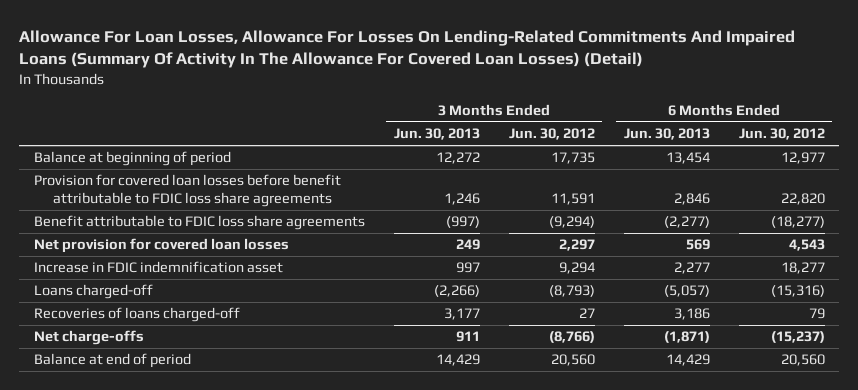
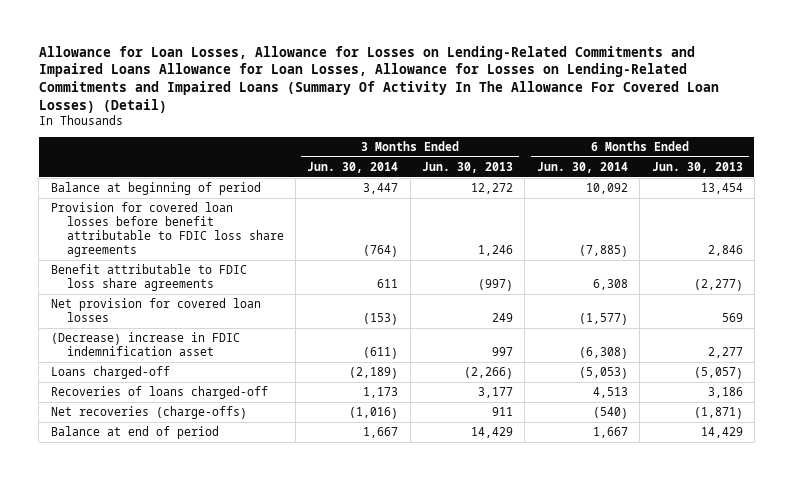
[19,29,796,69] Allowance For Loan Losses, Allowance For Losses On Lending-Related Commitments And Impaired Loans (Summary Of Activity In The Allowance For Covered Loan Losses) (Detail) -> [38,45,719,113] Allowance for Loan Losses, Allowance for Losses on Lending-Related Commitments and Impaired Loans Allowance for Loan Losses, Allowance for Losses on Lending-Related Commitments and Impaired Loans (Summary Of Activity In The Allowance For Covered Loan Losses) (Detail)
[508,128,595,141] Jun. 30, 2012 -> none
[738,128,825,141] Jun. 30, 2012 -> none
none -> [307,161,399,173] Jun. 30, 2014
none -> [536,161,628,173] Jun. 30, 2014
[33,261,283,274] Increase in FDIC indemnification asset -> [50,332,240,356] (Decrease) increase in FDIC indemnification asset
[33,330,144,346] Net charge-offs -> [50,406,247,420] Net recoveries (charge-offs)

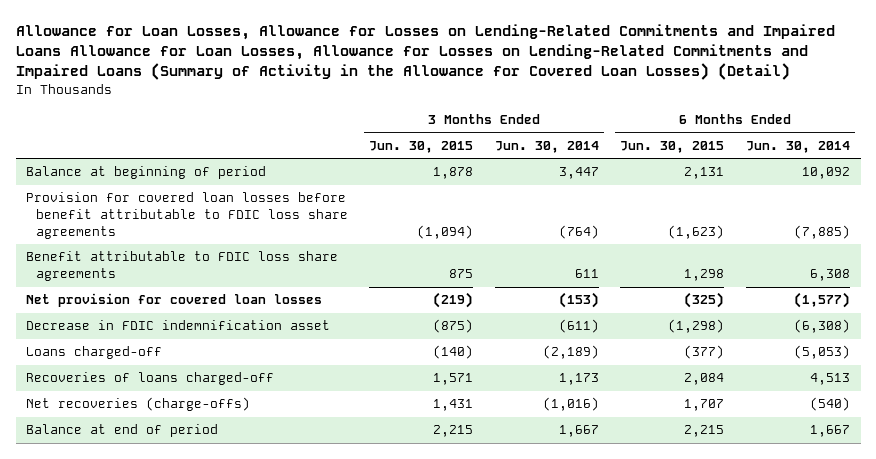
[38,45,719,113] Allowance for Loan Losses, Allowance for Losses on Lending-Related Commitments and Impaired Loans Allowance for Loan Losses, Allowance for Losses on Lending-Related Commitments and Impaired Loans (Summary Of Activity In The Allowance For Covered Loan Losses) (Detail) -> [15,23,835,81] Allowance for Loan Losses, Allowance for Losses on Lending-Related Commitments and Impaired Loans Allowance for Loan Losses, Allowance for Losses on Lending-Related Commitments and Impaired Loans (Summary of Activity in the Allowance for Covered Loan Losses) (Detail)
[422,161,514,173] Jun. 30, 2013 -> none
[651,161,743,173] Jun. 30, 2013 -> none
none -> [369,141,474,154] Jun. 30, 2015
none -> [620,141,725,154] Jun. 30, 2015
[50,332,240,356] (Decrease) increase in FDIC indemnification asset -> [26,320,331,331] Decrease in FDIC indemnification asset

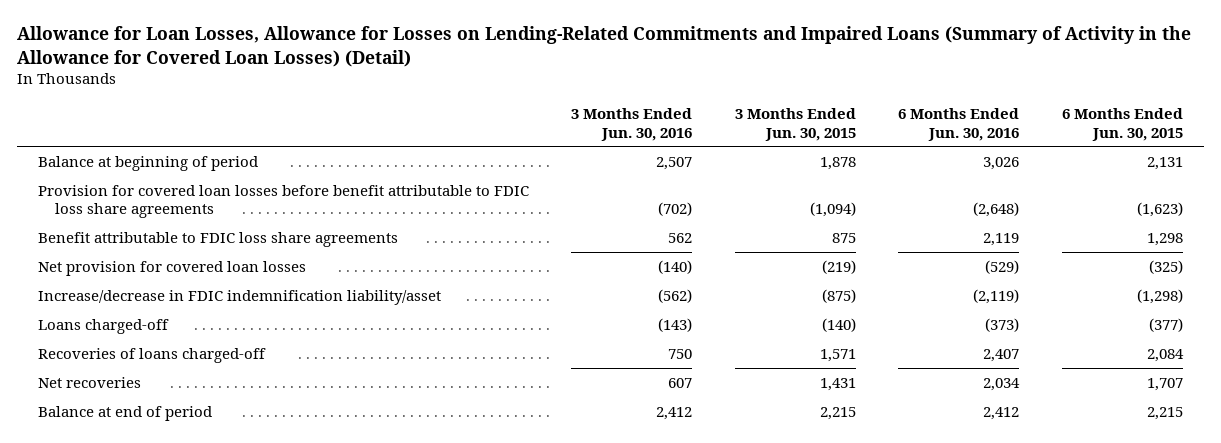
[15,23,835,81] Allowance for Loan Losses, Allowance for Losses on Lending-Related Commitments and Impaired Loans Allowance for Loan Losses, Allowance for Losses on Lending-Related Commitments and Impaired Loans (Summary of Activity in the Allowance for Covered Loan Losses) (Detail) -> [16,26,1191,67] Allowance for Loan Losses, Allowance for Losses on Lending-Related Commitments and Impaired Loans (Summary of Activity in the Allowance for Covered Loan Losses) (Detail)
[494,141,599,154] Jun. 30, 2014 -> none
[745,141,850,154] Jun. 30, 2014 -> none
none -> [571,108,693,141] 3 Months Ended Jun. 30, 2016
none -> [898,108,1020,141] 6 Months Ended Jun. 30, 2016
[26,320,331,331] Decrease in FDIC indemnification asset -> [38,289,442,305] Increase/decrease in FDIC indemnification liability/asset
[26,397,251,412] Net recoveries (charge-offs) -> [38,376,142,388] Net recoveries

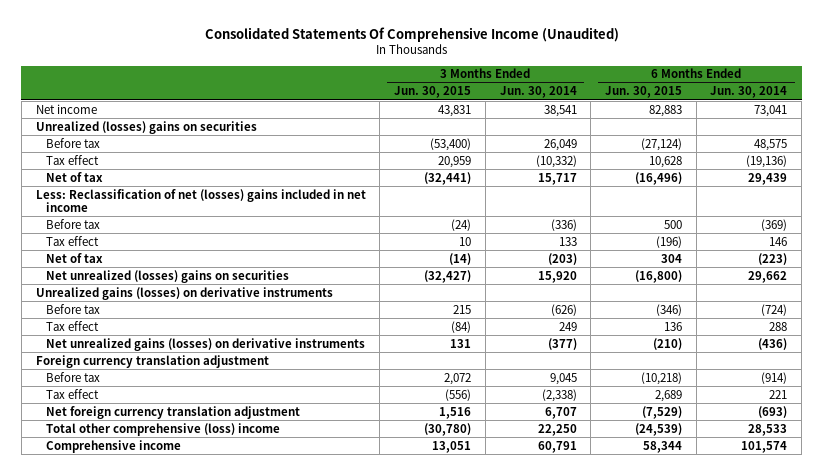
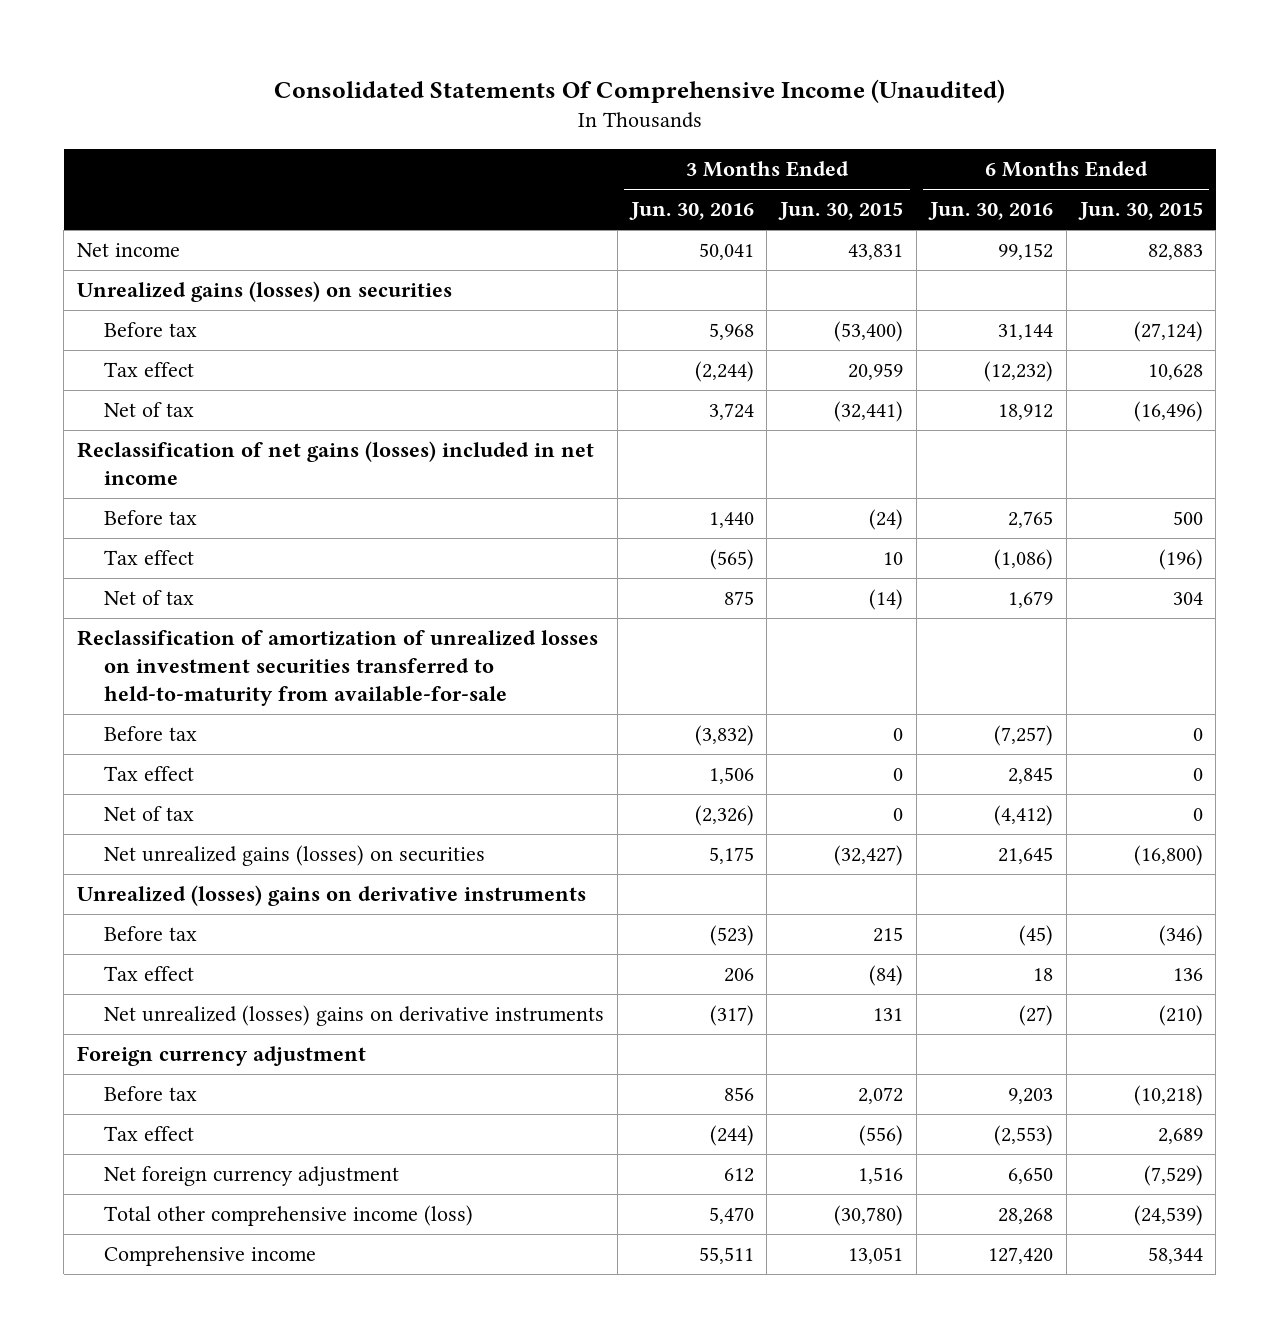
[499,86,577,99] Jun. 30, 2014 -> none
[710,86,788,99] Jun. 30, 2014 -> none
none -> [628,202,754,221] Jun. 30, 2016
none -> [927,202,1053,221] Jun. 30, 2016
[35,120,257,134] Unrealized (losses) gains on securities -> [77,281,453,303] Unrealized gains (losses) on securities
[35,188,366,213] Less: Reclassification of net (losses) gains included in net income -> [77,441,595,486] Reclassification of net gains (losses) included in net income
none -> [77,630,599,706] Reclassification of amortization of unrealized losses on investment securities transferred to held-to-maturity from available-for-sale
none -> [103,726,197,742] Before tax
none -> [103,766,194,782] Tax effect
none -> [103,806,194,822] Net of tax
[46,269,290,283] Net unrealized (losses) gains on securities -> [103,845,485,867] Net unrealized gains (losses) on securities
[35,286,333,300] Unrealized gains (losses) on derivative instruments -> [77,885,587,907] Unrealized (losses) gains on derivative instruments
[46,337,366,351] Net unrealized gains (losses) on derivative instruments -> [103,1005,604,1027] Net unrealized (losses) gains on derivative instruments
[35,354,269,368] Foreign currency translation adjustment -> [77,1046,367,1067] Foreign currency adjustment
[46,405,301,419] Net foreign currency translation adjustment -> [103,1166,399,1187] Net foreign currency adjustment
[46,422,281,436] Total other comprehensive (loss) income -> [103,1205,473,1227] Total other comprehensive income (loss)

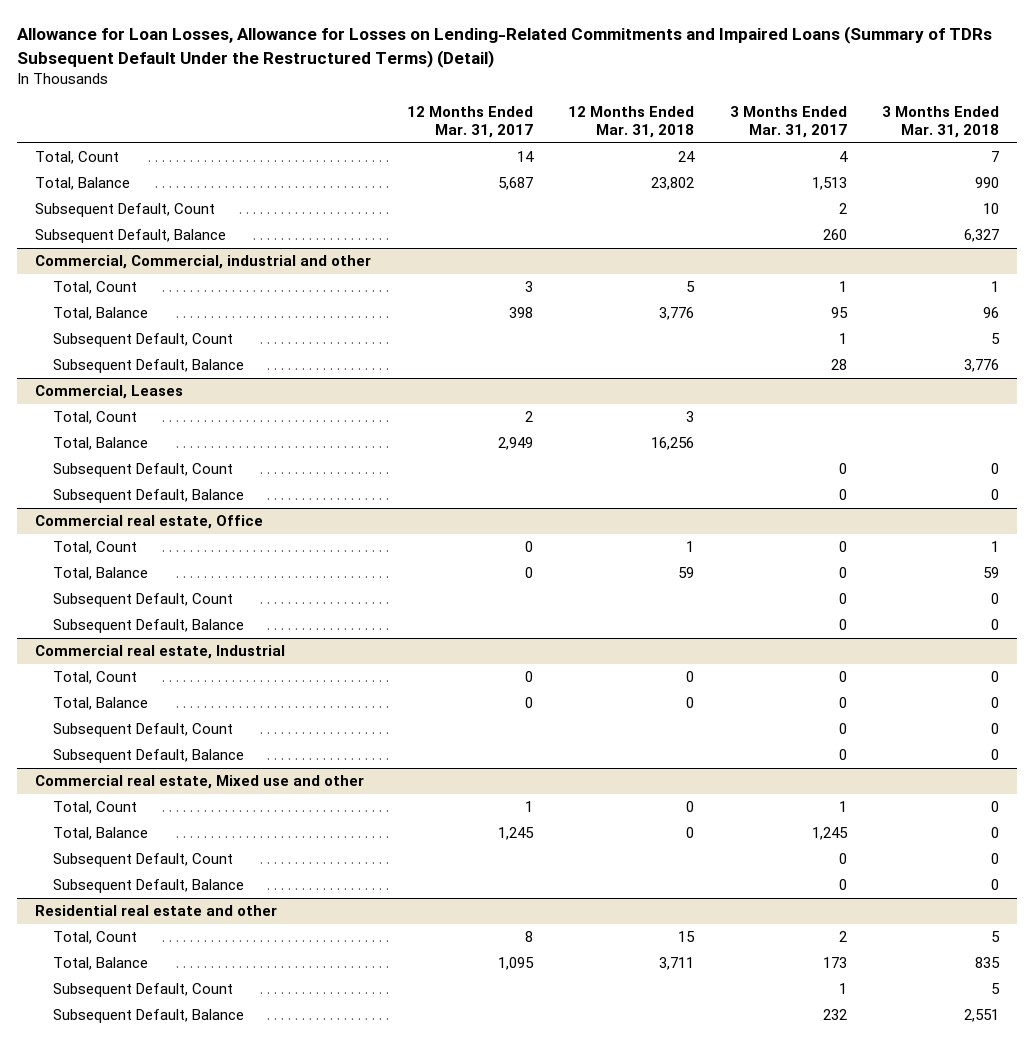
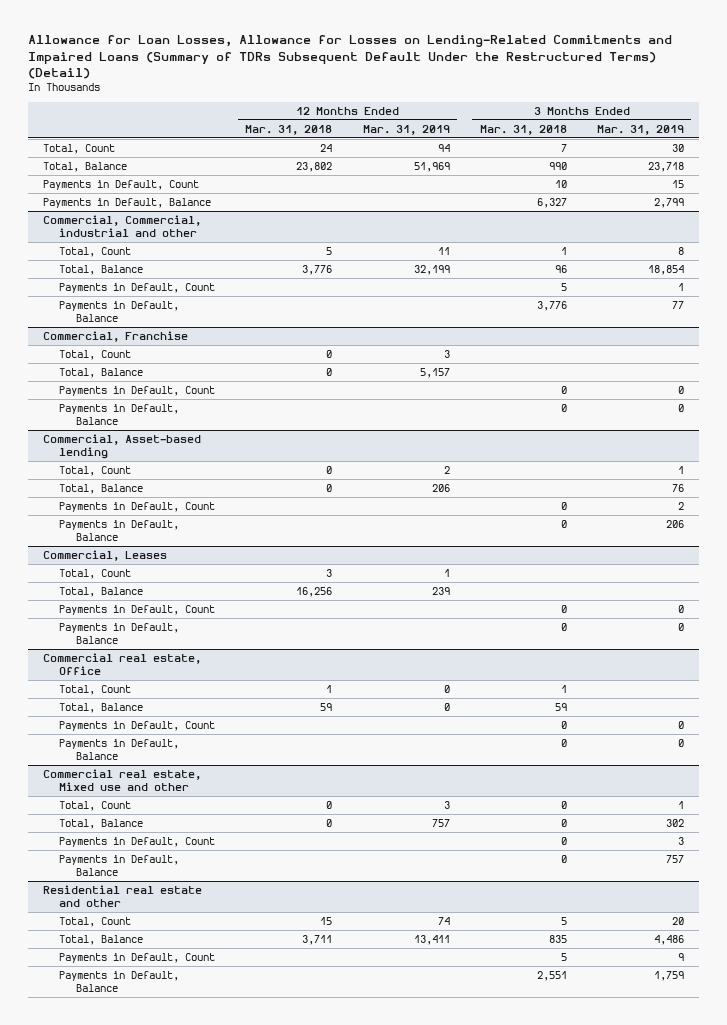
[406,105,533,139] 12 Months Ended Mar. 31, 2017 -> none
[729,105,847,139] 3 Months Ended Mar. 31, 2017 -> none
none -> [362,124,450,135] Mar. 31, 2019
none -> [596,124,684,135] Mar. 31, 2019
[35,203,216,218] Subsequent Default, Count -> [42,179,199,190] Payments in Default, Count
[35,229,227,244] Subsequent Default, Balance -> [42,197,211,208] Payments in Default, Balance
[53,333,234,348] Subsequent Default, Count -> [59,282,216,293] Payments in Default, Count
[53,359,245,374] Subsequent Default, Balance -> [59,300,180,323] Payments in Default, Balance
none -> [42,330,188,342] Commercial, Franchise
none -> [59,349,132,360] Total, Count
none -> [59,367,144,378] Total, Balance
none -> [59,385,216,396] Payments in Default, Count
none -> [59,403,180,426] Payments in Default, Balance
none -> [42,433,201,460] Commercial, Asset-based lending
none -> [59,465,132,476] Total, Count
none -> [59,483,144,494] Total, Balance
none -> [59,501,216,512] Payments in Default, Count
none -> [59,519,180,542] Payments in Default, Balance
[53,463,234,478] Subsequent Default, Count -> [59,604,216,615] Payments in Default, Count
[53,489,245,504] Subsequent Default, Balance -> [59,622,180,645] Payments in Default, Balance
[35,645,286,660] Commercial real estate, Industrial -> none
[53,671,138,685] Total, Count -> none
[53,697,149,711] Total, Balance -> none
[53,723,234,738] Subsequent Default, Count -> none
[53,749,245,764] Subsequent Default, Balance -> none
[53,593,234,608] Subsequent Default, Count -> [59,720,216,731] Payments in Default, Count
[53,619,245,634] Subsequent Default, Balance -> [59,738,180,761] Payments in Default, Balance
[53,853,234,868] Subsequent Default, Count -> [59,836,216,847] Payments in Default, Count
[53,879,245,894] Subsequent Default, Balance -> [59,854,180,877] Payments in Default, Balance
[53,983,234,998] Subsequent Default, Count -> [59,952,216,963] Payments in Default, Count
[53,1009,245,1024] Subsequent Default, Balance -> [59,970,180,993] Payments in Default, Balance

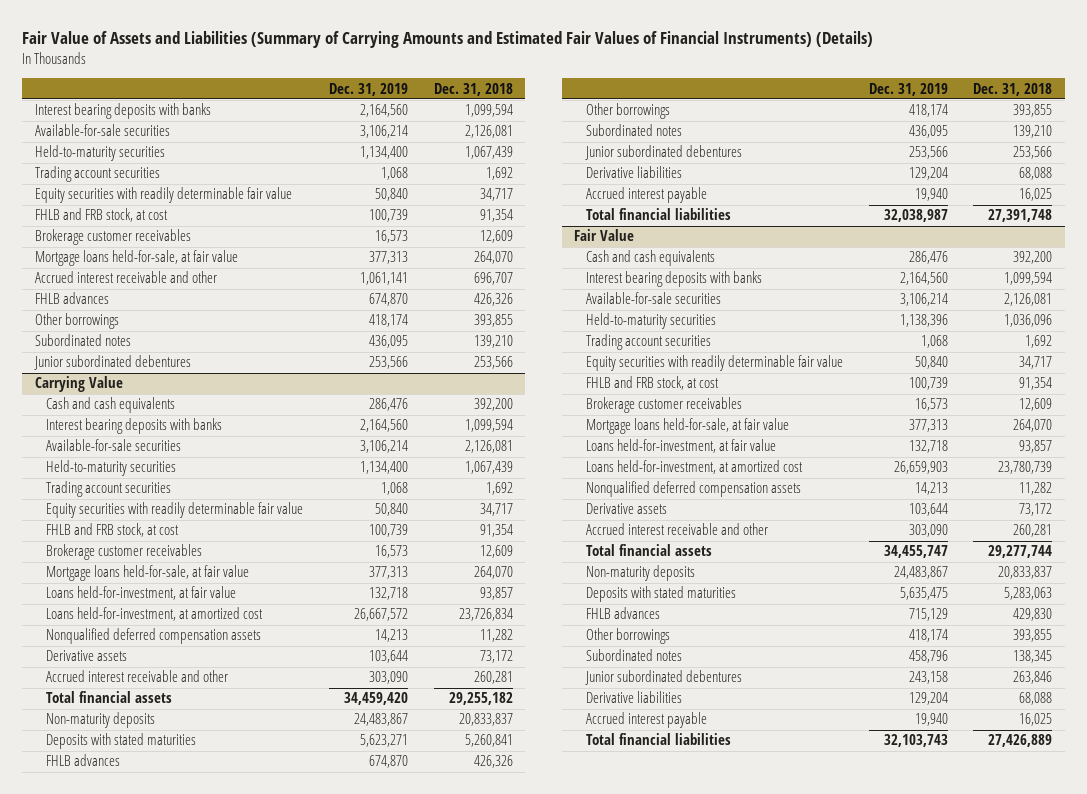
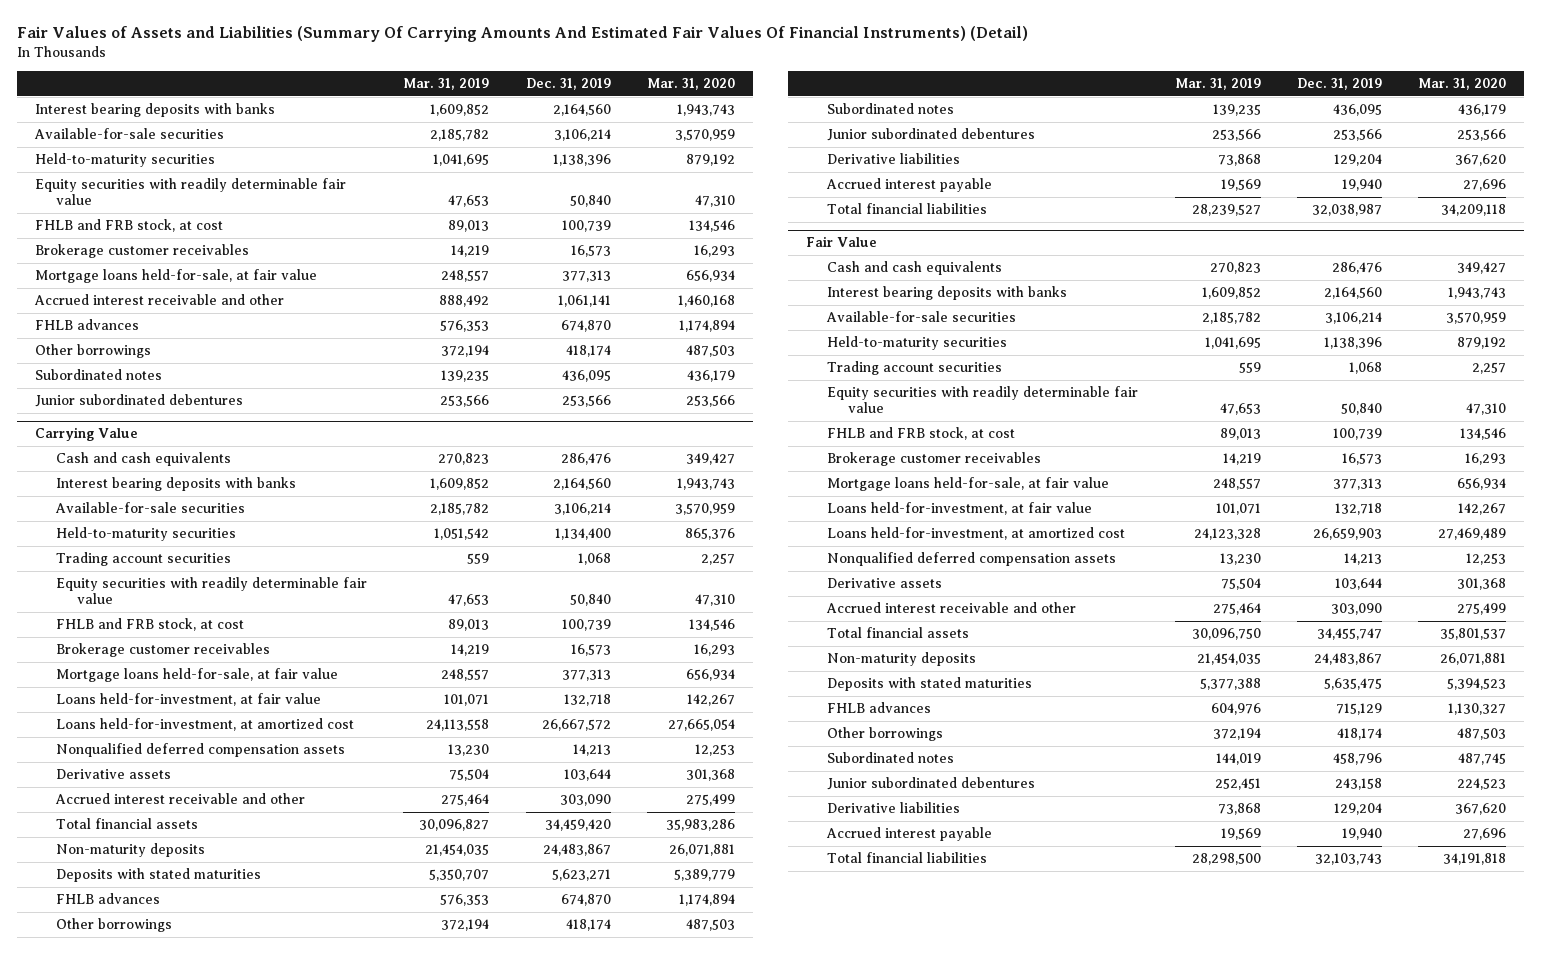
[21,31,873,49] Fair Value of Assets and Liabilities (Summary of Carrying Amounts and Estimated Fair Values of Financial Instruments) (Details) -> [16,26,1028,43] Fair Values of Assets and Liabilities (Summary Of Carrying Amounts And Estimated Fair Values Of Financial Instruments) (Detail)
[433,82,513,96] Dec. 31, 2018 -> none
none -> [403,78,490,91] Mar. 31, 2019
none -> [646,78,735,91] Mar. 31, 2020
[34,166,160,183] Trading account securities -> none
[360,146,409,160] 1,134,400 -> [552,154,611,167] 1,138,396

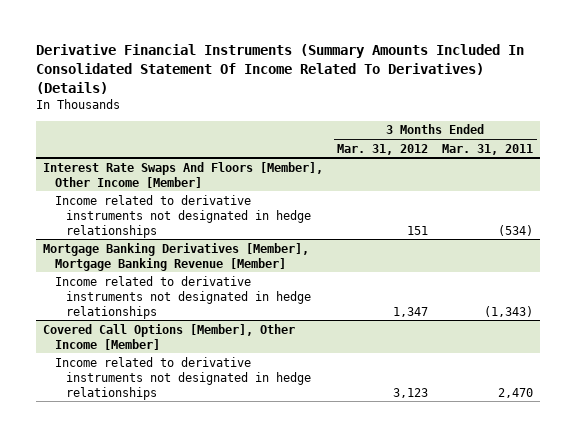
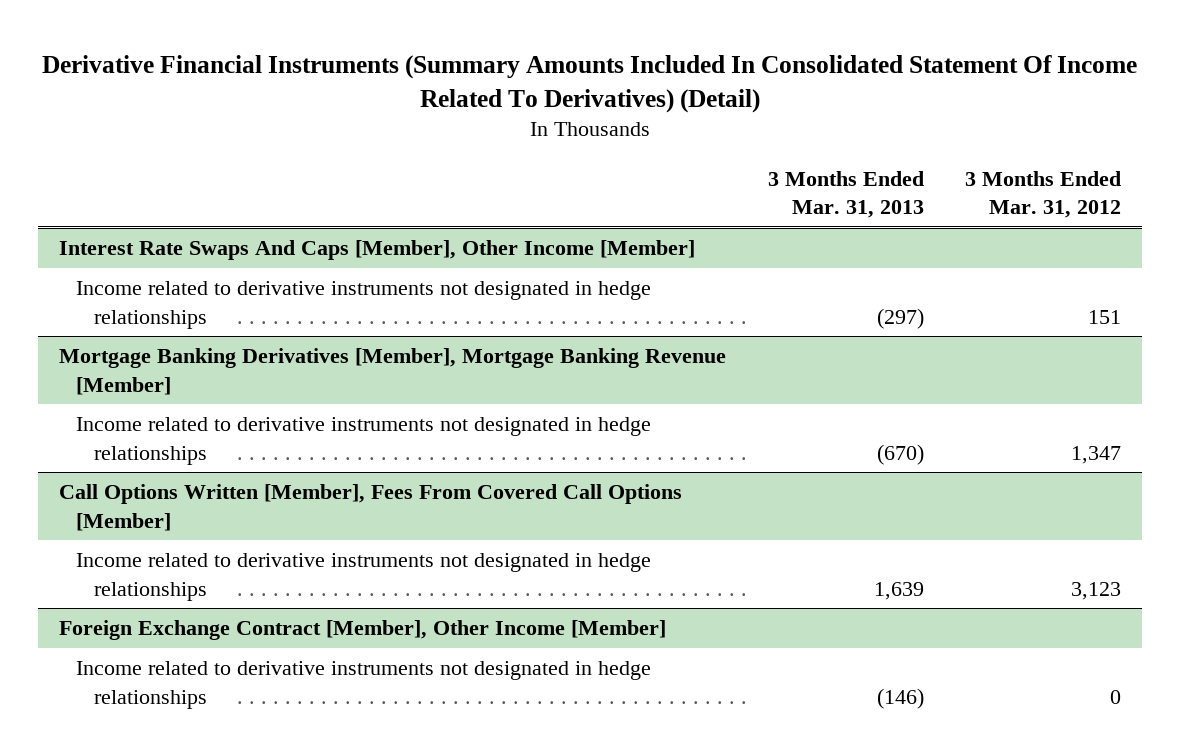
[36,44,525,94] Derivative Financial Instruments (Summary Amounts Included In Consolidated Statement Of Income Related To Derivatives) (Details) -> [42,54,1138,113] Derivative Financial Instruments (Summary Amounts Included In Consolidated Statement Of Income Related To Derivatives) (Detail)
[442,143,534,155] Mar. 31, 2011 -> none
none -> [767,170,924,219] 3 Months Ended Mar. 31, 2013
[43,161,324,188] Interest Rate Swaps And Floors [Member], Other Income [Member] -> [59,240,696,261] Interest Rate Swaps And Caps [Member], Other Income [Member]
[43,323,296,350] Covered Call Options [Member], Other Income [Member] -> none
none -> [59,484,683,531] Call Options Written [Member], Fees From Covered Call Options [Member]
none -> [59,620,667,641] Foreign Exchange Contract [Member], Other Income [Member]
none -> [76,661,652,709] Income related to derivative instruments not designated in hedge relationships

